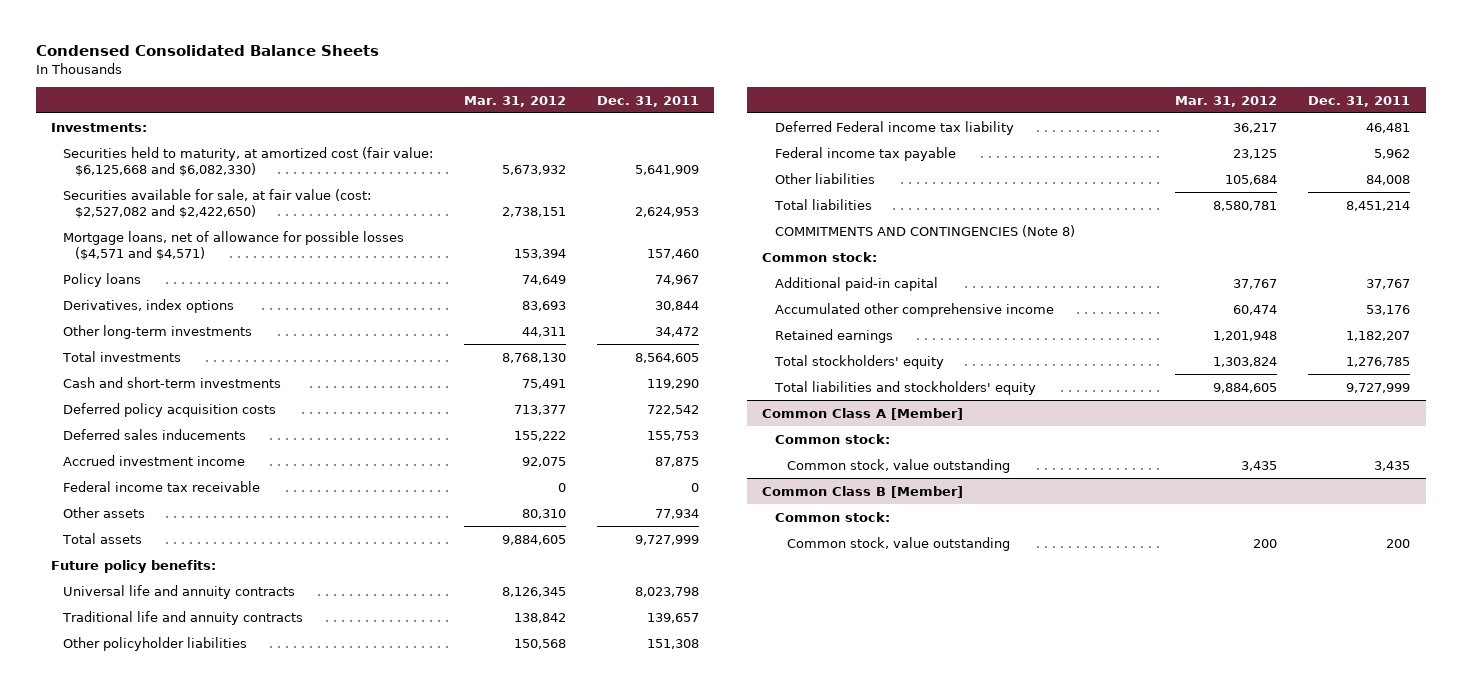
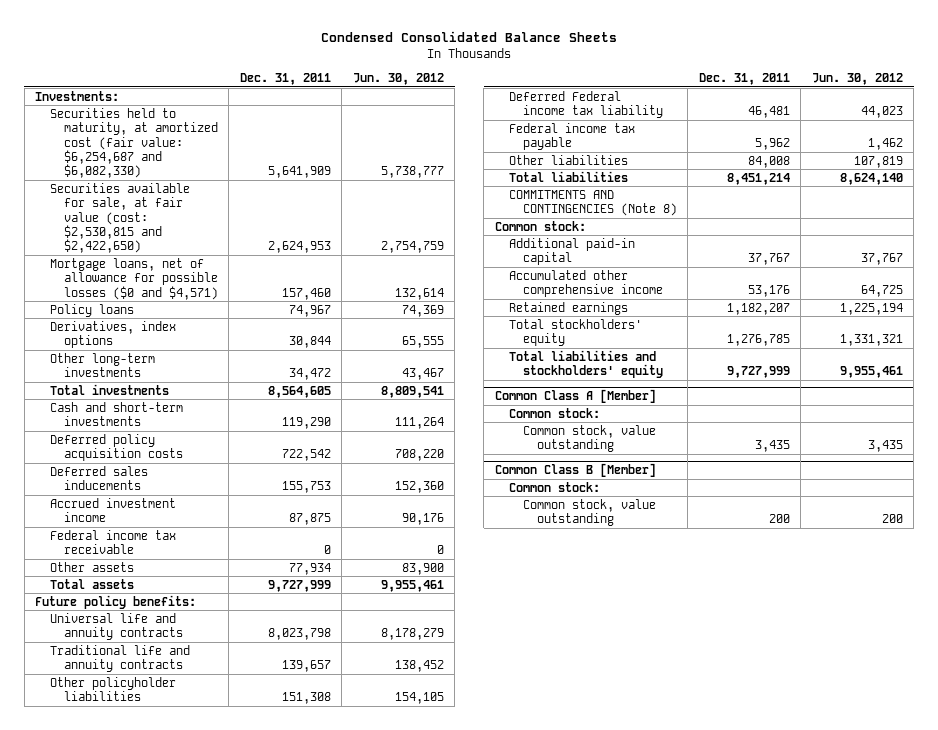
[464,95,567,107] Mar. 31, 2012 -> none
none -> [352,73,444,86] Jun. 30, 2012
[63,146,434,176] Securities held to maturity, at amortized cost (fair value: $6,125,668 and $6,082,330) -> [49,107,218,179] Securities held to maturity, at amortized cost (fair value: $6,254,687 and $6,082,330)
[63,188,372,218] Securities available for sale, at fair value (cost: $2,527,082 and $2,422,650) -> [49,182,190,254] Securities available for sale, at fair value (cost: $2,530,815 and $2,422,650)
[63,230,405,260] Mortgage loans, net of allowance for possible losses ($4,571 and $4,571) -> [49,257,218,300] Mortgage loans, net of allowance for possible losses ($0 and $4,571)

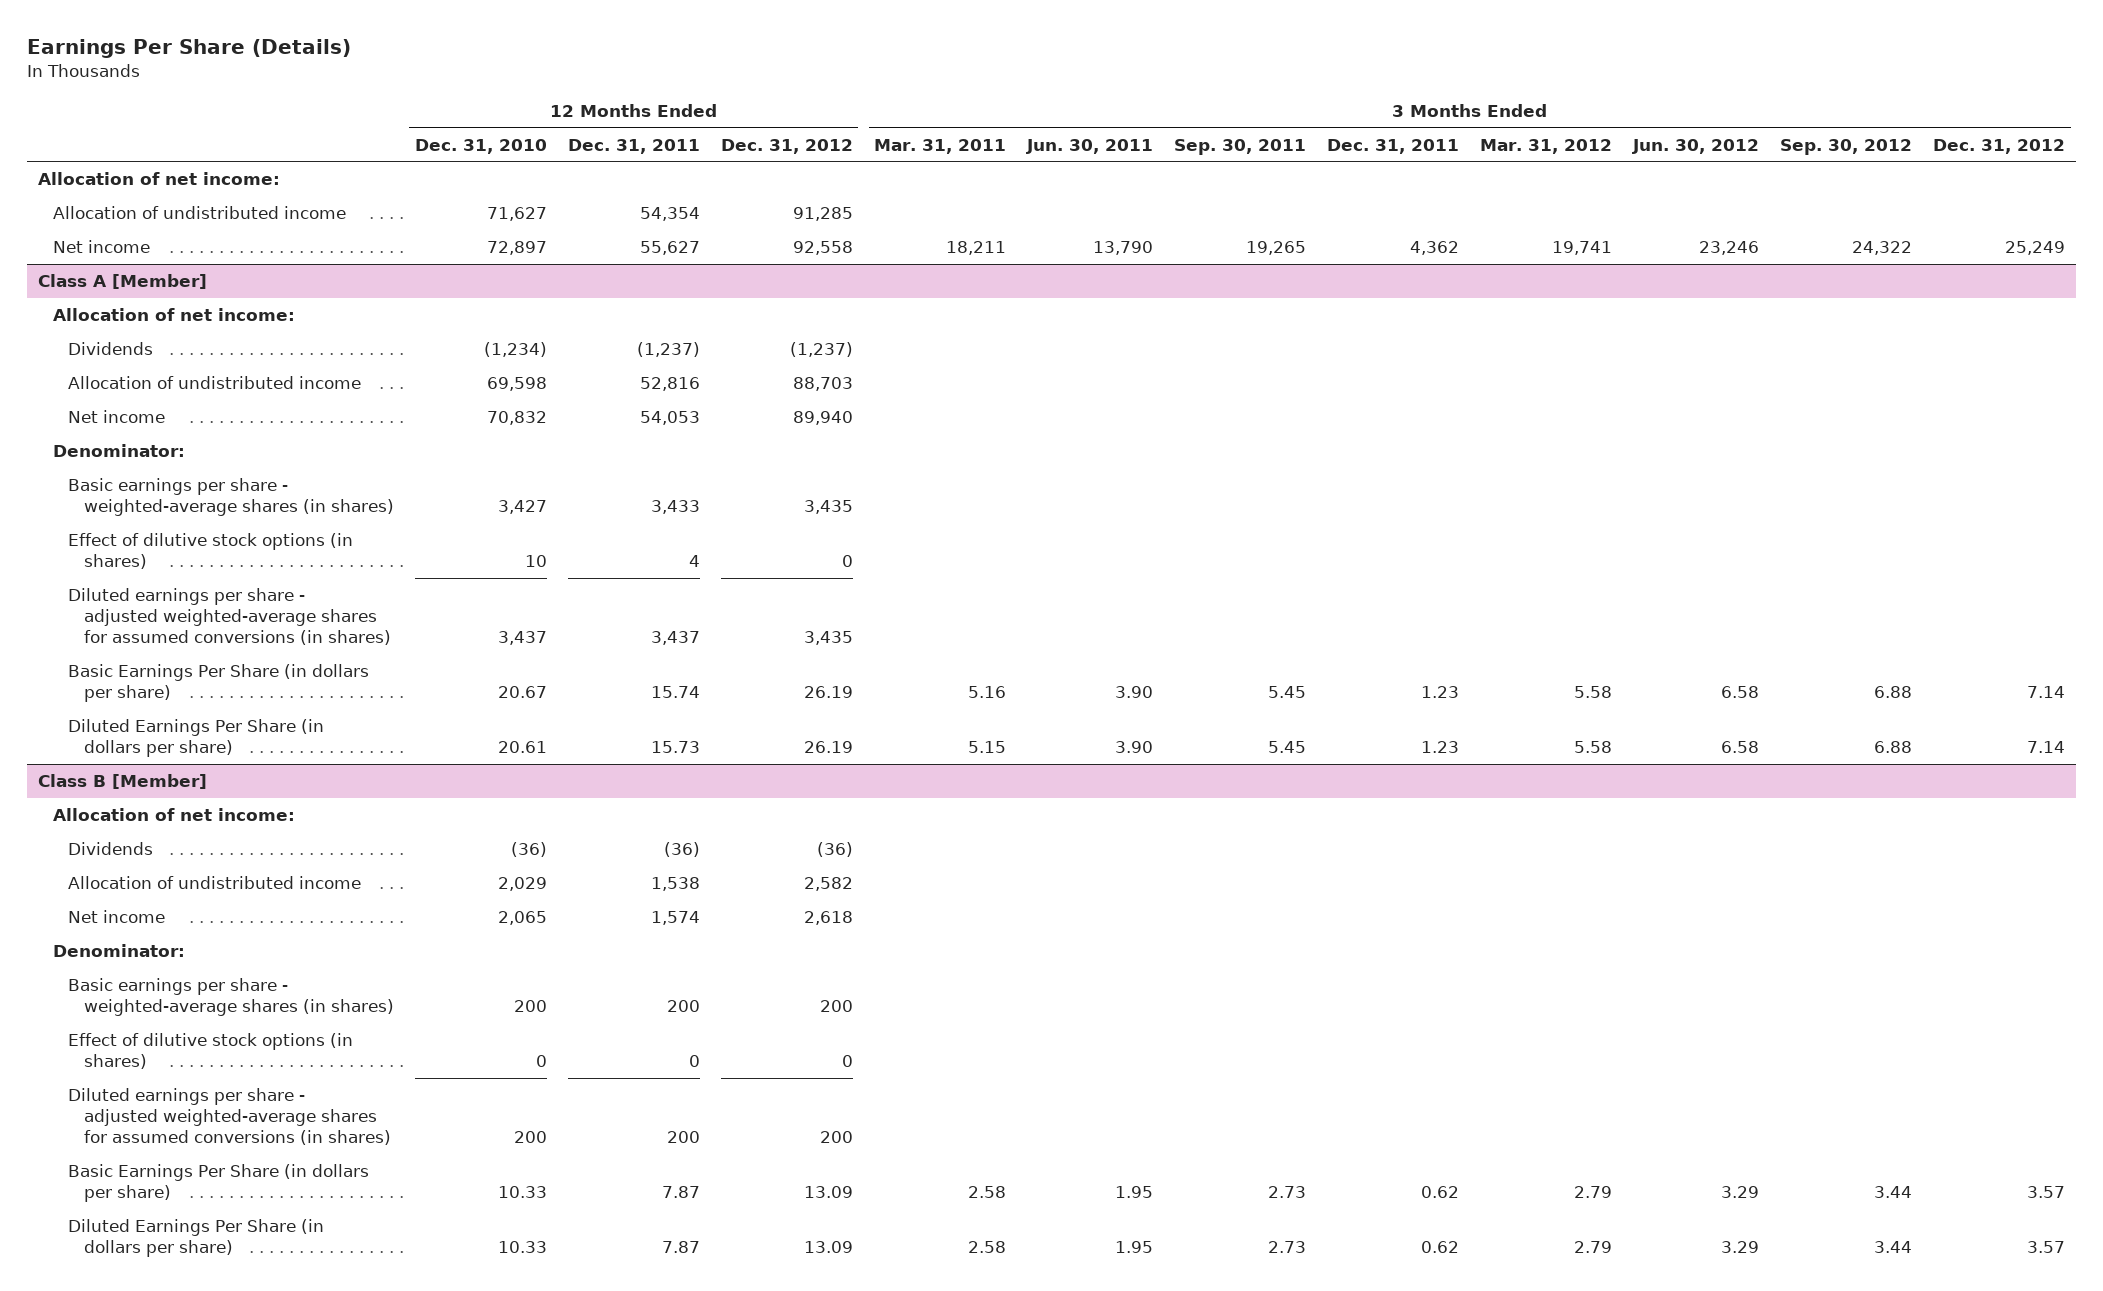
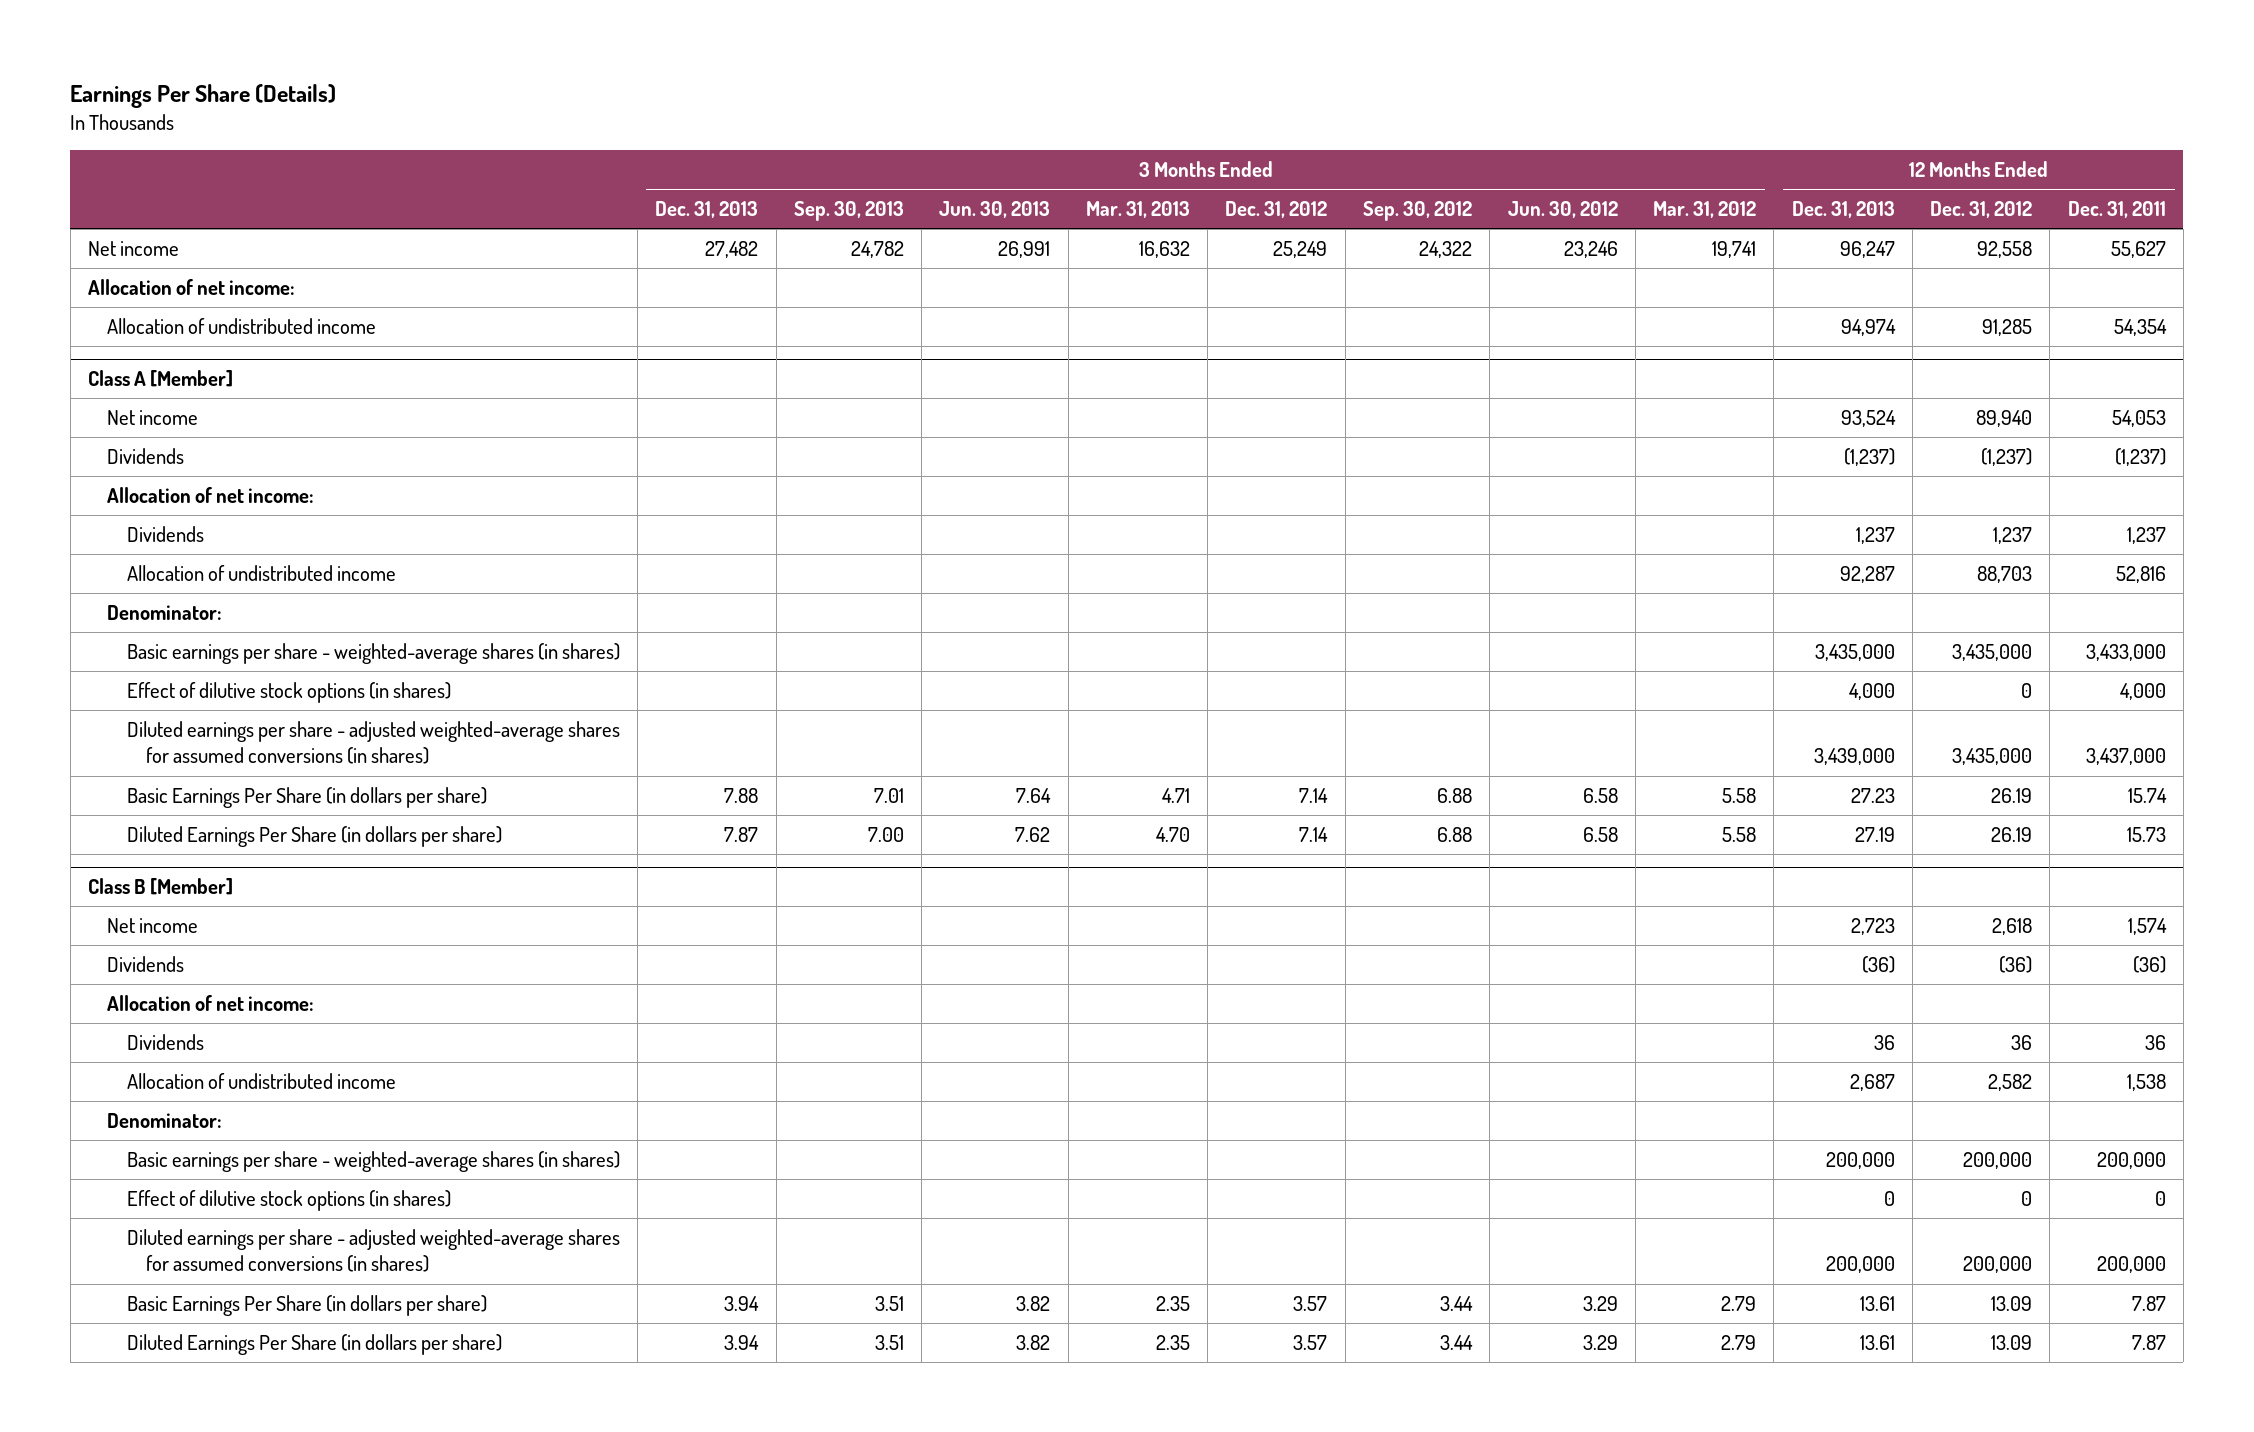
[414,138,547,154] Dec. 31, 2010 -> none
[873,138,1006,154] Mar. 31, 2011 -> none
[1025,138,1153,154] Jun. 30, 2011 -> none
[1174,138,1307,155] Sep. 30, 2011 -> none
[1327,138,1460,154] Dec. 31, 2011 -> none
none -> [655,201,759,219] Dec. 31, 2013
none -> [793,201,904,222] Sep. 30, 2013
none -> [939,201,1051,219] Jun. 30, 2013
none -> [1085,201,1190,219] Mar. 31, 2013
none -> [1791,201,1895,219] Dec. 31, 2013
[53,240,151,254] Net income -> [88,241,180,257] Net income
[68,410,166,424] Net income -> [107,410,199,426] Net income
[53,308,296,322] Allocation of net income: -> [107,487,315,504] Allocation of net income:
none -> [126,526,204,543] Dividends
[650,500,700,515] 3,433 -> [2085,644,2166,662] 3,433,000
[803,500,853,515] 3,435 -> [1952,644,2033,662] 3,435,000
[688,555,700,568] 4 -> [2119,683,2166,701] 4,000
[650,631,700,646] 3,437 -> [2085,748,2166,766] 3,437,000
[803,631,853,646] 3,435 -> [1952,748,2033,766] 3,435,000
[68,910,166,924] Net income -> [107,918,199,934] Net income
[53,808,296,822] Allocation of net income: -> [107,995,315,1012] Allocation of net income:
none -> [126,1034,204,1051] Dividends
[666,1000,700,1013] 200 -> [2096,1152,2166,1170] 200,000
[819,1000,853,1013] 200 -> [1963,1152,2033,1170] 200,000
[666,1131,700,1144] 200 -> [2096,1256,2166,1274] 200,000
[819,1131,853,1144] 200 -> [1963,1256,2033,1274] 200,000

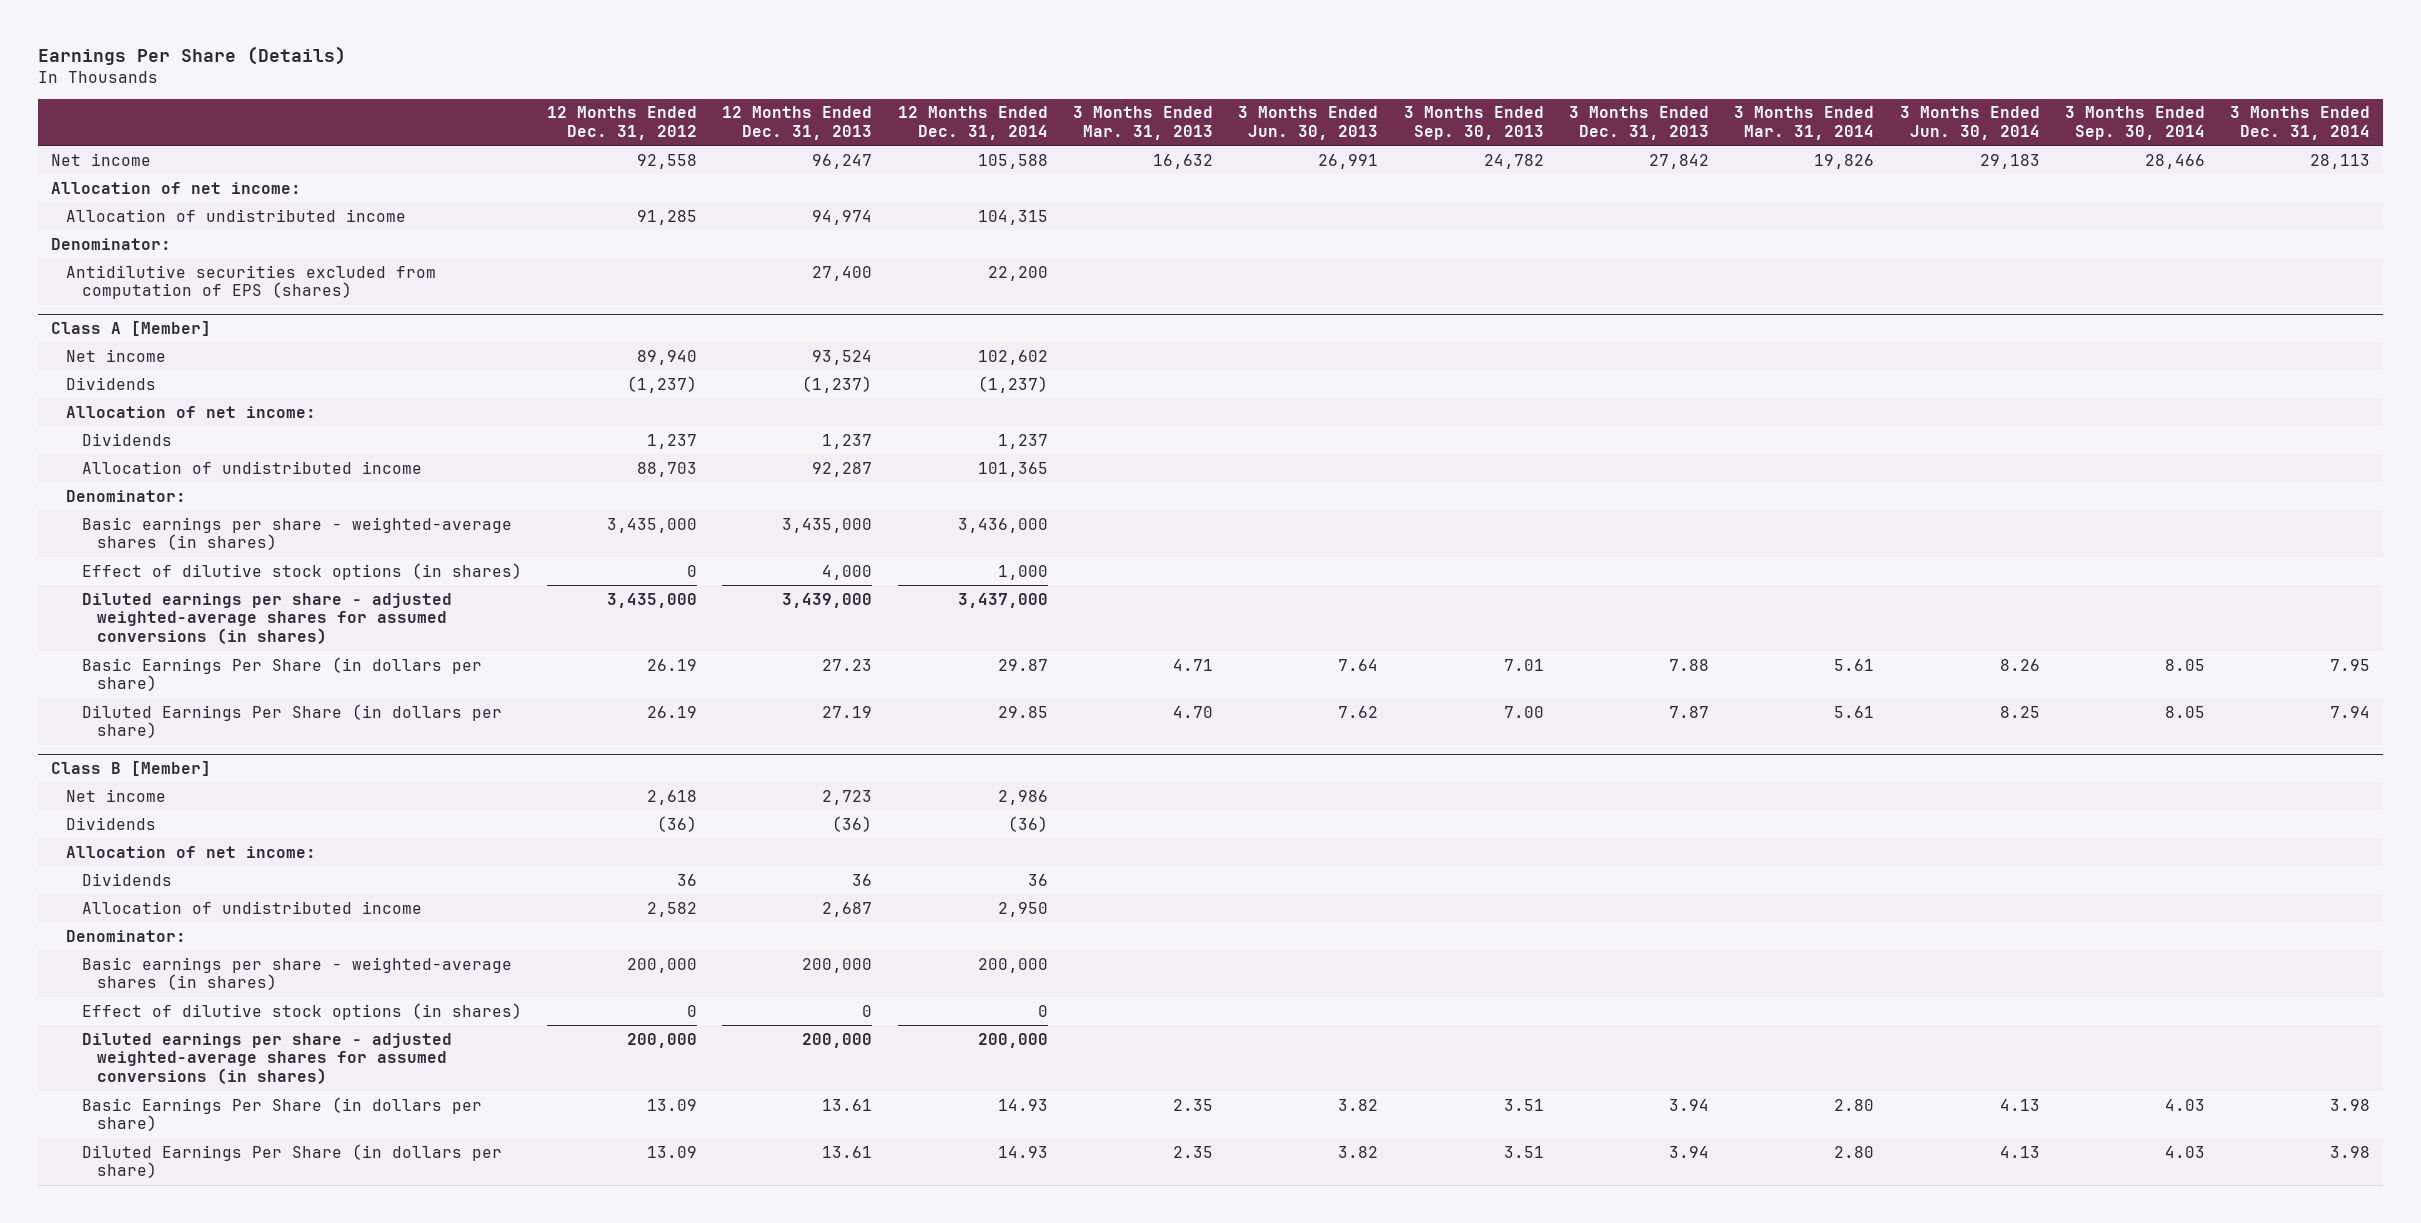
[1225,201,1328,219] Dec. 31, 2012 -> none
[1362,201,1472,222] Sep. 30, 2012 -> none
[1507,201,1618,219] Jun. 30, 2012 -> none
[1653,201,1757,219] Mar. 31, 2012 -> none
[2067,201,2166,219] Dec. 31, 2011 -> none
none -> [897,106,1048,141] 12 Months Ended Dec. 31, 2014
none -> [1734,106,1875,141] 3 Months Ended Mar. 31, 2014
none -> [1899,106,2040,141] 3 Months Ended Jun. 30, 2014
none -> [2064,106,2205,141] 3 Months Ended Sep. 30, 2014
none -> [2230,106,2371,141] 3 Months Ended Dec. 31, 2014
[705,241,759,259] 27,482 -> [1648,153,1709,169] 27,842
none -> [50,237,171,250] Denominator:
none -> [66,264,437,300] Antidilutive securities excluded from computation of EPS (shares)

